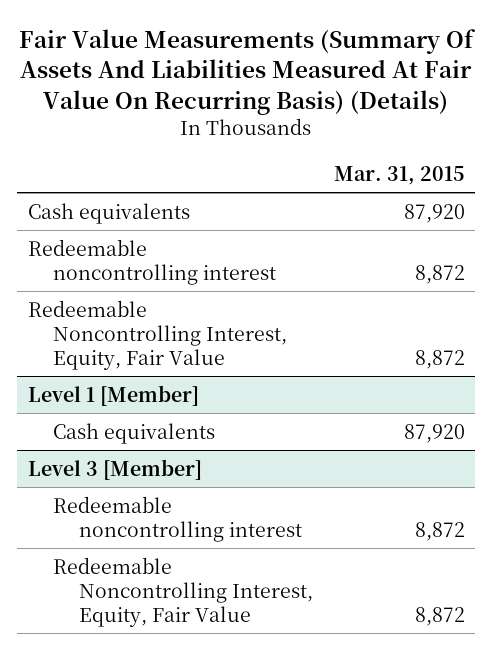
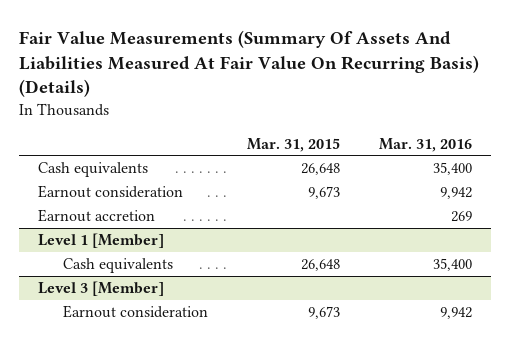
none -> [378,137,472,152] Mar. 31, 2016
[27,238,277,285] Redeemable noncontrolling interest -> none
[27,299,288,370] Redeemable Noncontrolling Interest, Equity, Fair Value -> none
[403,203,465,223] 87,920 -> [300,163,340,176] 26,648
none -> [38,185,184,199] Earnout consideration
none -> [38,209,156,223] Earnout accretion
[403,423,465,443] 87,920 -> [300,259,340,272] 26,648
[53,495,303,542] Redeemable noncontrolling interest -> none
[53,556,314,627] Redeemable Noncontrolling Interest, Equity, Fair Value -> none
none -> [63,305,209,319] Earnout consideration

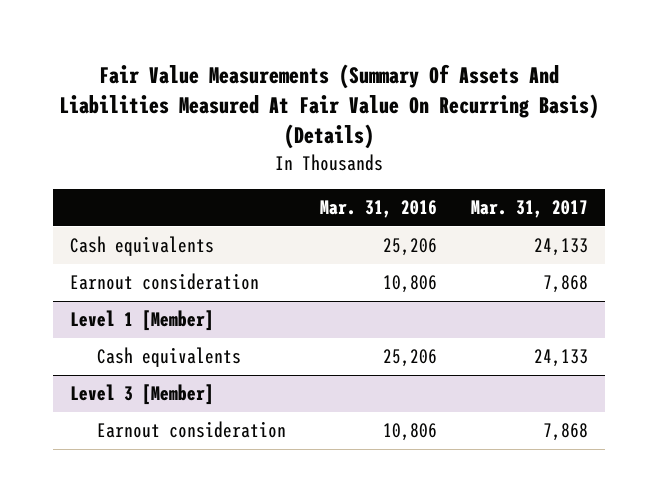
[246,137,340,152] Mar. 31, 2015 -> none
none -> [471,200,589,219] Mar. 31, 2017
[38,209,156,223] Earnout accretion -> none
[432,162,472,176] 35,400 -> [382,238,437,257] 25,206
[439,187,472,200] 9,942 -> [382,275,437,294] 10,806
[432,258,472,272] 35,400 -> [382,349,437,368] 25,206
[439,307,472,320] 9,942 -> [382,423,437,442] 10,806

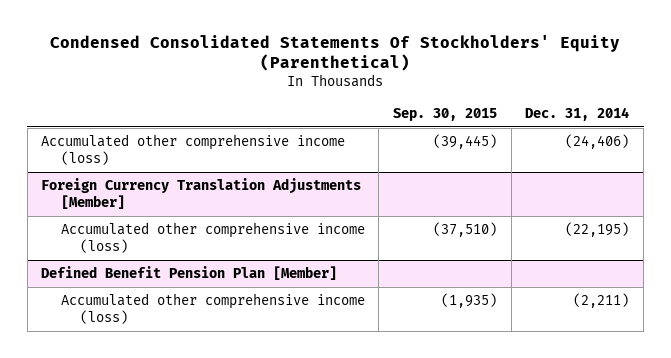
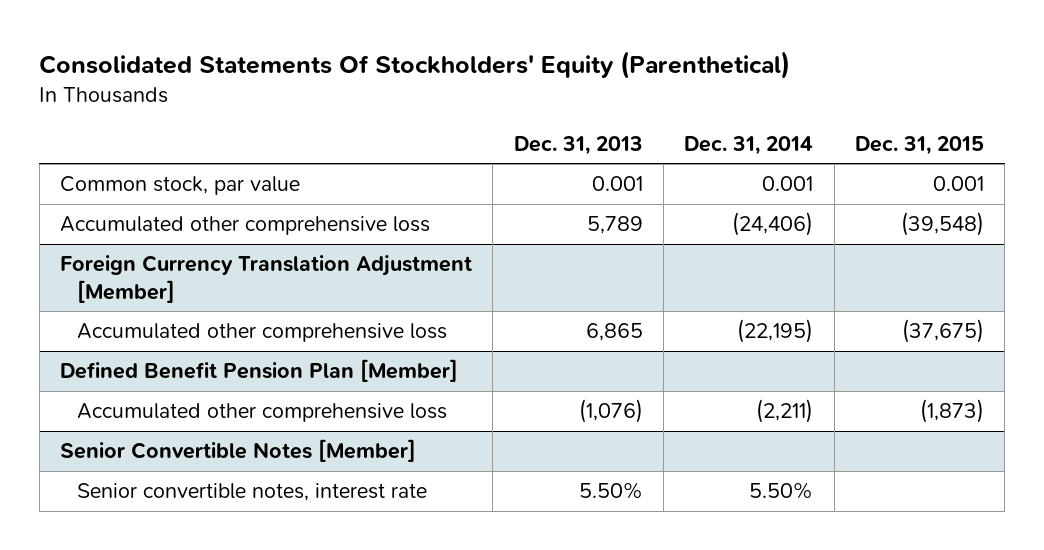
[50,34,621,72] Condensed Consolidated Statements Of Stockholders' Equity (Parenthetical) -> [39,50,791,79] Consolidated Statements Of Stockholders' Equity (Parenthetical)
[393,107,498,121] Sep. 30, 2015 -> none
none -> [513,136,643,156] Dec. 31, 2013
none -> [855,136,985,156] Dec. 31, 2015
none -> [60,176,301,196] Common stock, par value
[41,134,346,165] Accumulated other comprehensive income (loss) -> [60,216,431,236] Accumulated other comprehensive loss
[41,178,362,209] Foreign Currency Translation Adjustments [Member] -> [60,255,473,304] Foreign Currency Translation Adjustment [Member]
[60,222,365,253] Accumulated other comprehensive income (loss) -> [76,323,447,343] Accumulated other comprehensive loss
[60,293,365,324] Accumulated other comprehensive income (loss) -> [76,403,447,423] Accumulated other comprehensive loss
none -> [60,439,417,463] Senior Convertible Notes [Member]
none -> [76,483,427,502] Senior convertible notes, interest rate

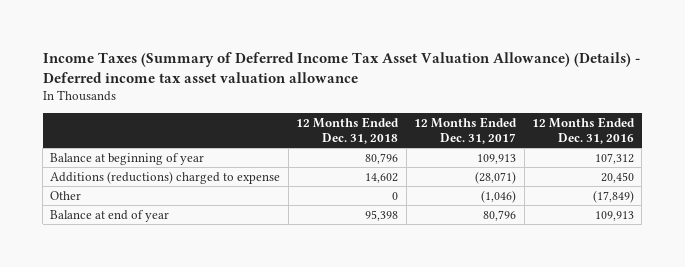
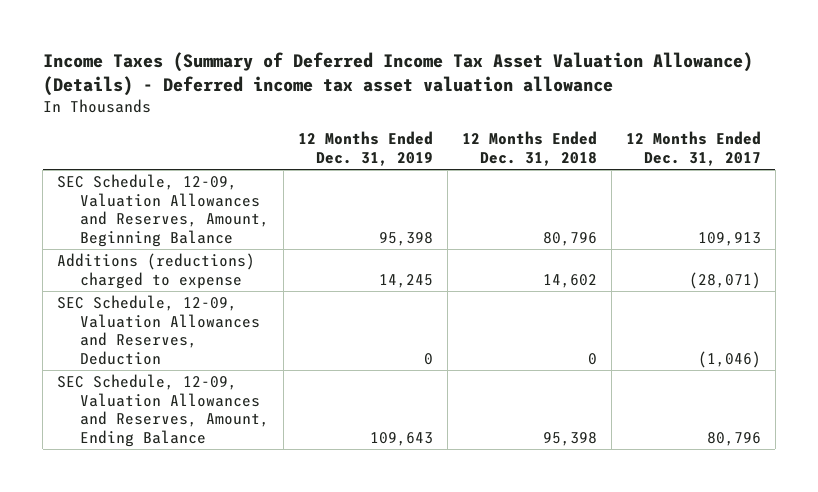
[532,116,636,144] 12 Months Ended Dec. 31, 2016 -> none
none -> [297,131,433,166] 12 Months Ended Dec. 31, 2019
[50,152,205,165] Balance at beginning of year -> [57,174,270,247] SEC Schedule, 12-09, Valuation Allowances and Reserves, Amount, Beginning Balance
[50,190,82,200] Other -> [57,295,261,365] SEC Schedule, 12-09, Valuation Allowances and Reserves, Deduction
[50,209,170,222] Balance at end of year -> [57,374,270,447] SEC Schedule, 12-09, Valuation Allowances and Reserves, Amount, Ending Balance

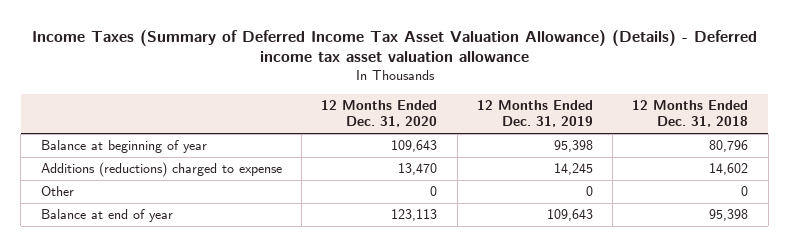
[625,131,761,166] 12 Months Ended Dec. 31, 2017 -> none
none -> [321,99,438,128] 12 Months Ended Dec. 31, 2020
[57,174,270,247] SEC Schedule, 12-09, Valuation Allowances and Reserves, Amount, Beginning Balance -> [40,140,207,154] Balance at beginning of year
[57,295,261,365] SEC Schedule, 12-09, Valuation Allowances and Reserves, Deduction -> [40,186,74,197] Other
[57,374,270,447] SEC Schedule, 12-09, Valuation Allowances and Reserves, Amount, Ending Balance -> [40,209,173,223] Balance at end of year

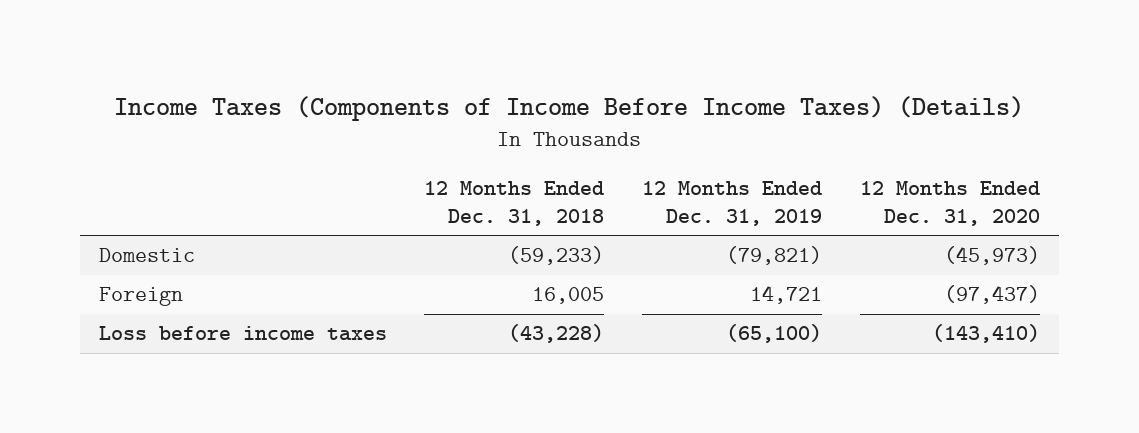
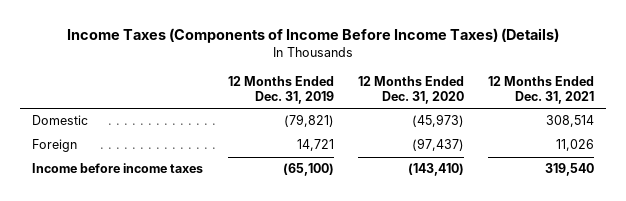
[424,181,605,227] 12 Months Ended Dec. 31, 2018 -> none
none -> [487,75,594,105] 12 Months Ended Dec. 31, 2021
[98,326,387,342] Loss before income taxes -> [32,163,204,174] Income before income taxes

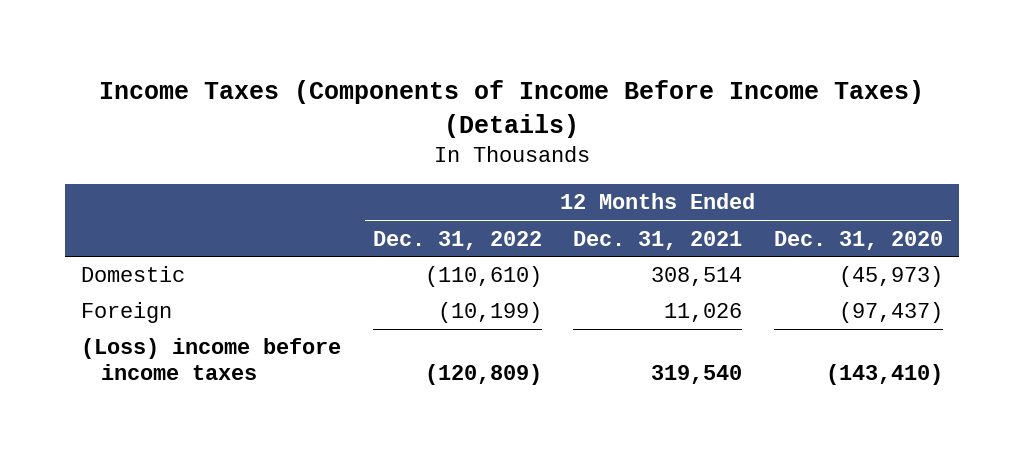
[227,75,334,105] 12 Months Ended Dec. 31, 2019 -> none
none -> [372,230,542,250] Dec. 31, 2022
[32,163,204,174] Income before income taxes -> [80,338,341,381] (Loss) income before income taxes

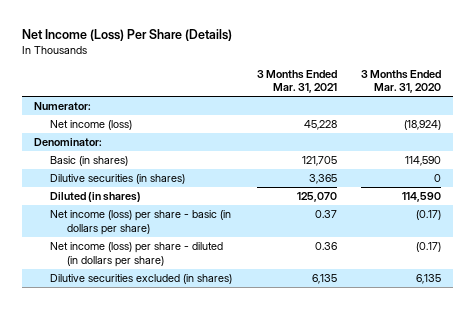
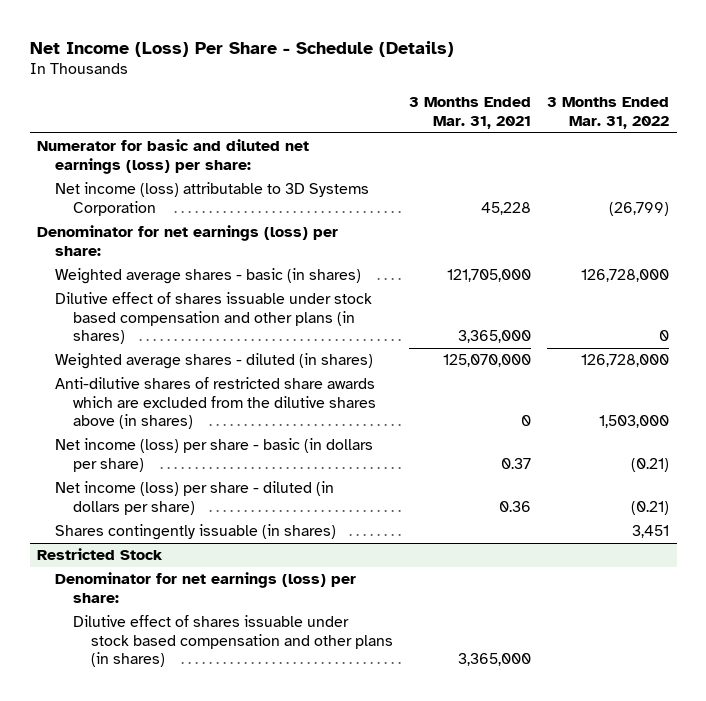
[21,28,232,41] Net Income (Loss) Per Share (Details) -> [29,40,454,57] Net Income (Loss) Per Share - Schedule (Details)
[360,69,441,94] 3 Months Ended Mar. 31, 2020 -> none
none -> [546,97,669,129] 3 Months Ended Mar. 31, 2022
[33,102,91,111] Numerator: -> [37,139,310,174] Numerator for basic and diluted net earnings (loss) per share:
[50,120,133,131] Net income (loss) -> [55,182,370,216] Net income (loss) attributable to 3D Systems Corporation
[33,138,102,147] Denominator: -> [37,225,339,256] Denominator for net earnings (loss) per share:
[50,156,129,167] Basic (in shares) -> [55,268,362,285] Weighted average shares - basic (in shares)
[301,156,337,167] 121,705 -> [447,269,532,283] 121,705,000
[50,174,186,185] Dilutive securities (in shares) -> [55,292,373,345] Dilutive effect of shares issuable under stock based compensation and other plans (in shares)
[308,174,337,185] 3,365 -> [458,330,532,344] 3,365,000
[50,192,142,203] Diluted (in shares) -> [55,353,374,370] Weighted average shares - diluted (in shares)
[296,192,337,203] 125,070 -> [443,354,532,368] 125,070,000
none -> [55,377,377,430] Anti-dilutive shares of restricted share awards which are excluded from the dilutive shares above (in shares)
[50,274,233,285] Dilutive securities excluded (in shares) -> none
none -> [55,524,337,541] Shares contingently issuable (in shares)
none -> [37,548,164,561] Restricted Stock
none -> [55,572,357,603] Denominator for net earnings (loss) per share:
none -> [73,615,394,668] Dilutive effect of shares issuable under stock based compensation and other plans (in shares)

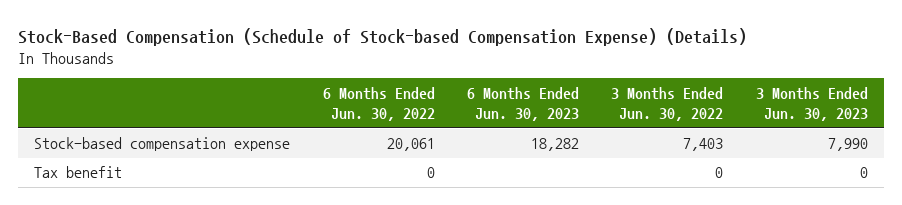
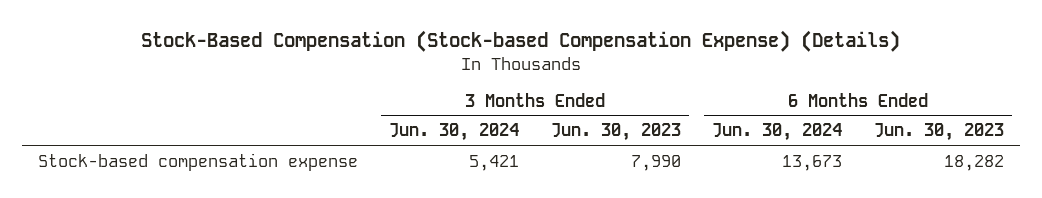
[18,28,748,47] Stock-Based Compensation (Schedule of Stock-based Compensation Expense) (Details) -> [140,30,900,53] Stock-Based Compensation (Stock-based Compensation Expense) (Details)
[322,86,435,121] 6 Months Ended Jun. 30, 2022 -> none
[611,86,724,121] 3 Months Ended Jun. 30, 2022 -> none
none -> [389,123,520,142] Jun. 30, 2024
none -> [712,123,843,142] Jun. 30, 2024
[34,166,123,179] Tax benefit -> none

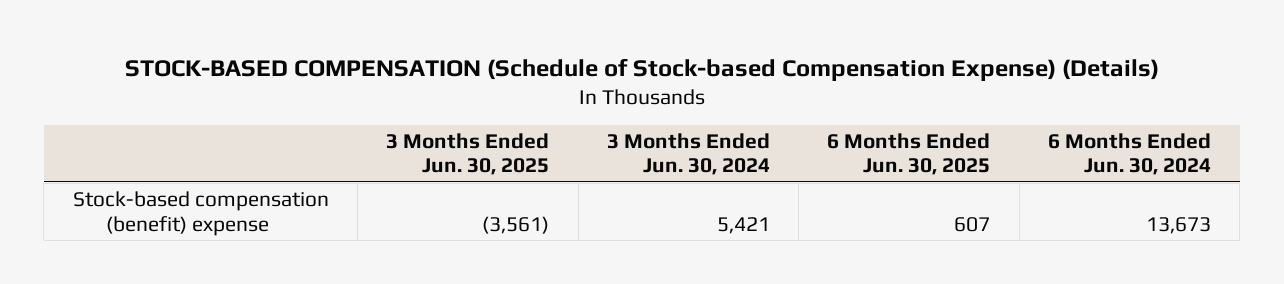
[140,30,900,53] Stock-Based Compensation (Stock-based Compensation Expense) (Details) -> [124,57,1159,81] STOCK-BASED COMPENSATION (Schedule of Stock-based Compensation Expense) (Details)
[550,123,681,142] Jun. 30, 2023 -> none
[873,123,1004,142] Jun. 30, 2023 -> none
none -> [386,132,550,176] 3 Months Ended Jun. 30, 2025
none -> [827,132,991,176] 6 Months Ended Jun. 30, 2025
[37,152,358,171] Stock-based compensation expense -> [72,191,329,236] Stock-based compensation (benefit) expense

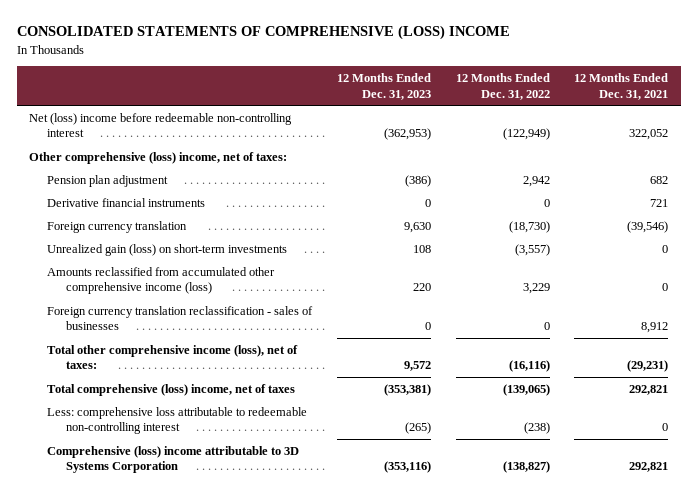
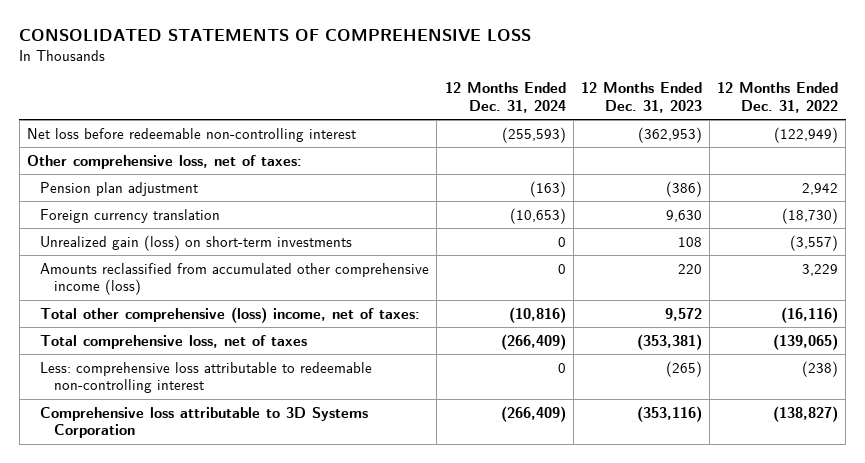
[16,25,510,41] CONSOLIDATED STATEMENTS OF COMPREHENSIVE (LOSS) INCOME -> [19,29,532,42] CONSOLIDATED STATEMENTS OF COMPREHENSIVE LOSS
[574,72,669,100] 12 Months Ended Dec. 31, 2021 -> none
none -> [444,82,566,113] 12 Months Ended Dec. 31, 2024
[28,112,292,138] Net (loss) income before redeemable non-controlling interest -> [26,127,356,142] Net loss before redeemable non-controlling interest
[28,151,287,164] Other comprehensive (loss) income, net of taxes: -> [26,154,302,169] Other comprehensive loss, net of taxes:
[47,197,206,207] Derivative financial instruments -> none
[47,305,314,331] Foreign currency translation reclassification - sales of businesses -> none
[47,344,299,370] Total other comprehensive income (loss), net of taxes: -> [40,306,421,323] Total other comprehensive (loss) income, net of taxes:
[47,383,296,396] Total comprehensive (loss) income, net of taxes -> [40,334,308,349] Total comprehensive loss, net of taxes
[47,445,300,474] Comprehensive (loss) income attributable to 3D Systems Corporation -> [40,406,369,439] Comprehensive loss attributable to 3D Systems Corporation

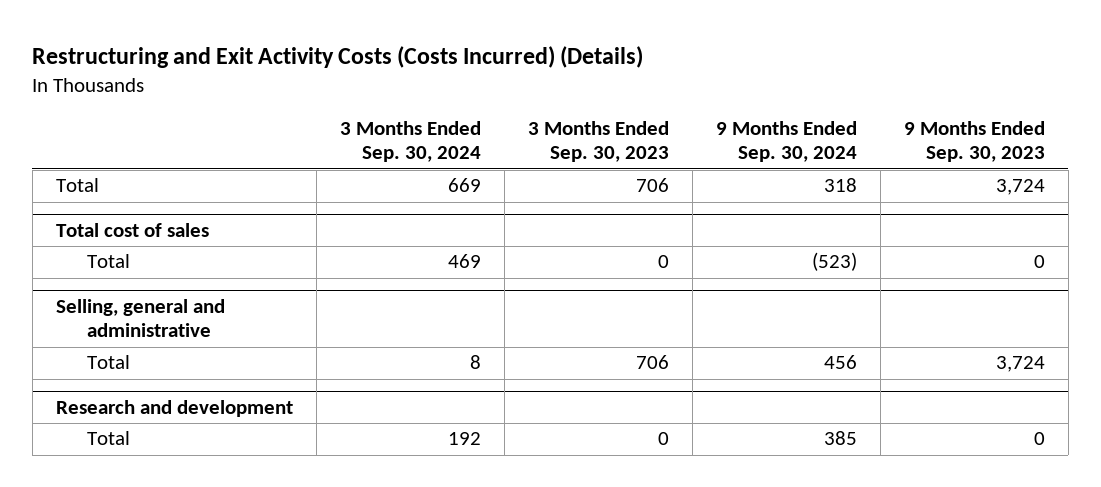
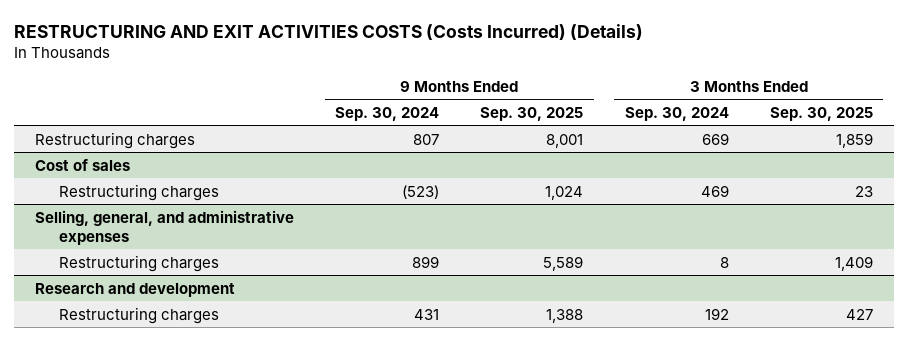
[32,46,644,69] Restructuring and Exit Activity Costs (Costs Incurred) (Details) -> [14,23,644,40] RESTRUCTURING AND EXIT ACTIVITIES COSTS (Costs Incurred) (Details)
[527,120,669,163] 3 Months Ended Sep. 30, 2023 -> none
[903,120,1045,163] 9 Months Ended Sep. 30, 2023 -> none
none -> [480,106,584,121] Sep. 30, 2025
none -> [769,106,873,121] Sep. 30, 2025
[55,178,99,193] Total -> none
[86,355,130,370] Total -> none
none -> [34,131,195,149] Restructuring charges
[55,222,209,237] Total cost of sales -> [34,158,130,171] Cost of sales
[86,254,130,269] Total -> [58,183,219,201] Restructuring charges
[55,298,225,338] Selling, general and administrative -> [34,209,294,245] Selling, general, and administrative expenses
none -> [58,254,219,272] Restructuring charges
[86,431,130,446] Total -> none
none -> [58,306,219,324] Restructuring charges

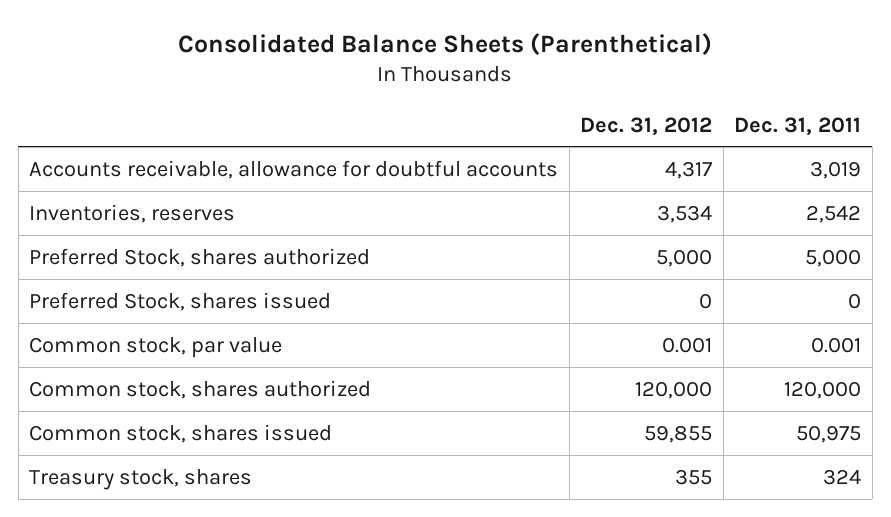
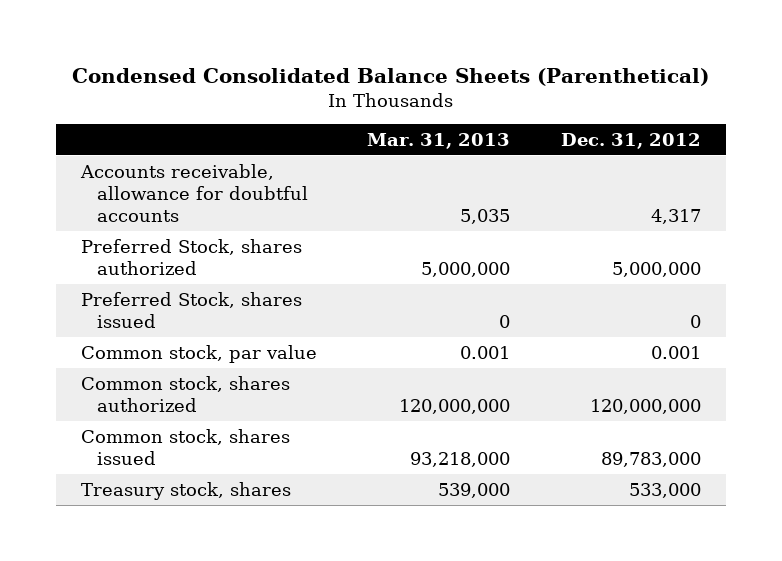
[178,32,713,55] Consolidated Balance Sheets (Parenthetical) -> [71,68,709,87] Condensed Consolidated Balance Sheets (Parenthetical)
[734,116,862,135] Dec. 31, 2011 -> none
none -> [367,132,511,149] Mar. 31, 2013
[29,203,236,223] Inventories, reserves -> none
[656,248,713,267] 5,000 -> [611,261,701,277] 5,000,000
[635,380,713,399] 120,000 -> [589,398,701,414] 120,000,000
[644,424,713,443] 59,855 -> [600,451,701,467] 89,783,000
[675,468,713,485] 355 -> [628,482,701,498] 533,000

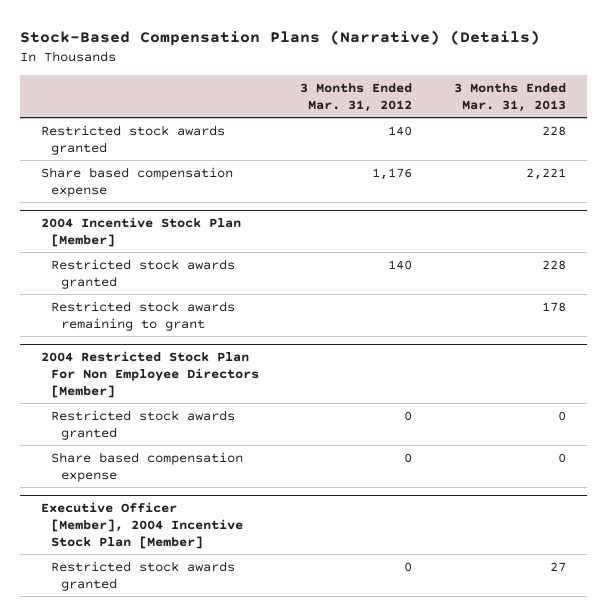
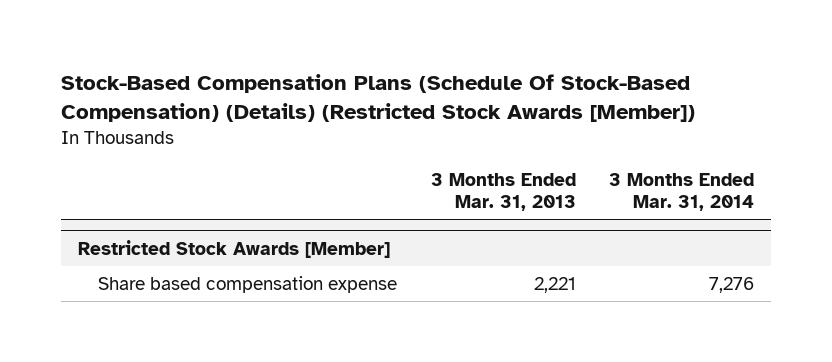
[19,29,540,46] Stock-Based Compensation Plans (Narrative) (Details) -> [60,73,695,122] Stock-Based Compensation Plans (Schedule Of Stock-Based Compensation) (Details) (Restricted Stock Awards [Member])
[300,82,413,112] 3 Months Ended Mar. 31, 2012 -> none
none -> [609,173,755,212] 3 Months Ended Mar. 31, 2014
[40,124,225,155] Restricted stock awards granted -> none
none -> [77,239,390,258] Restricted Stock Awards [Member]
[40,217,241,248] 2004 Incentive Stock Plan [Member] -> none
[50,258,235,289] Restricted stock awards granted -> none
[50,300,235,331] Restricted stock awards remaining to grant -> none
[40,351,259,398] 2004 Restricted Stock Plan For Non Employee Directors [Member] -> none
[50,409,235,440] Restricted stock awards granted -> none
[50,451,243,482] Share based compensation expense -> none
[40,502,243,549] Executive Officer [Member], 2004 Incentive Stock Plan [Member] -> none
[50,560,235,591] Restricted stock awards granted -> none

